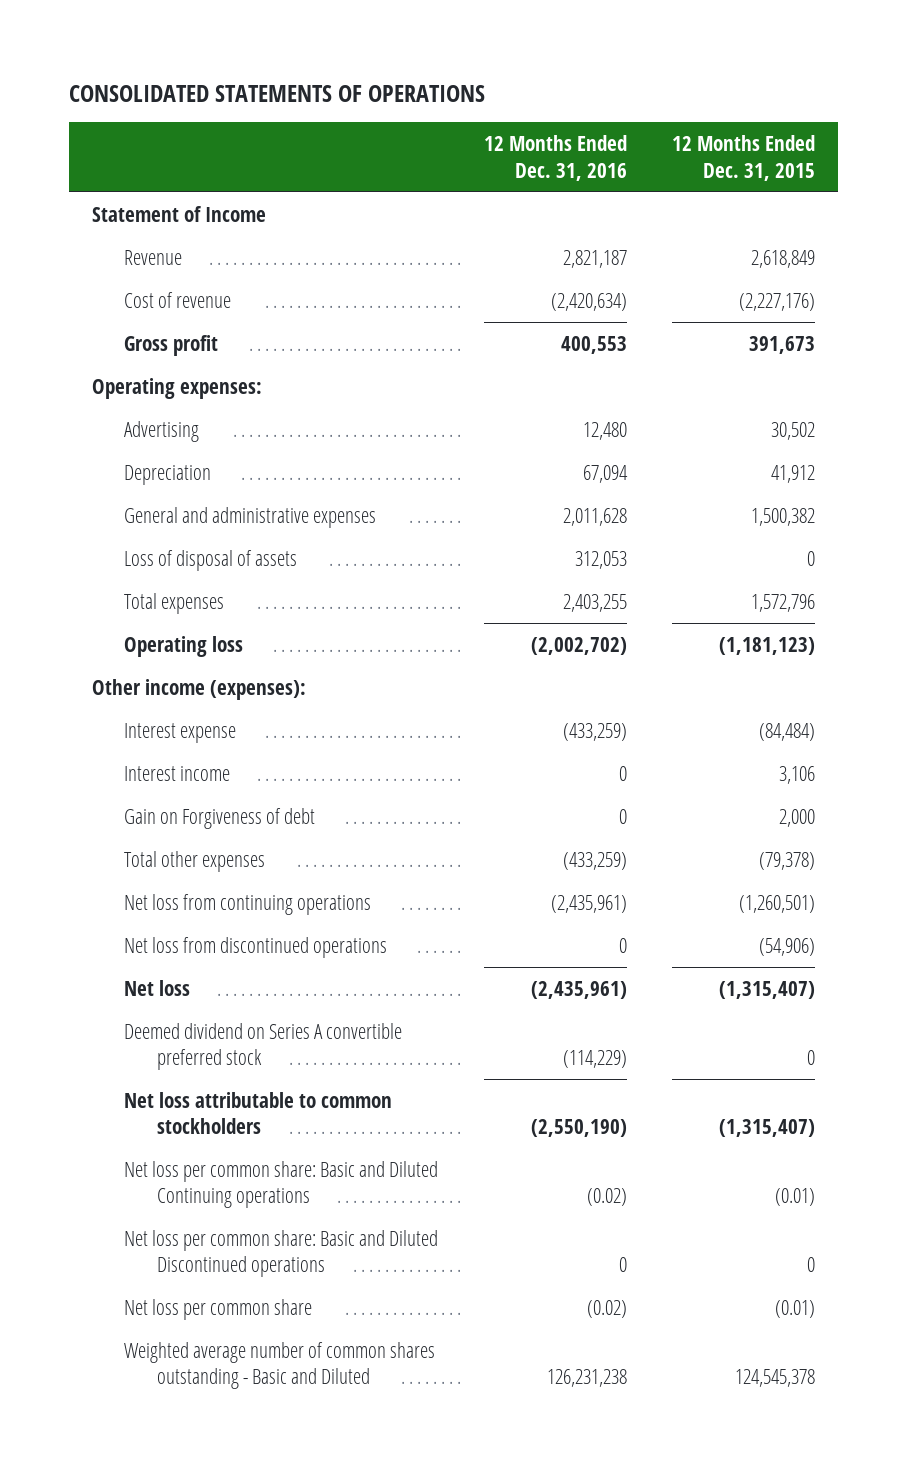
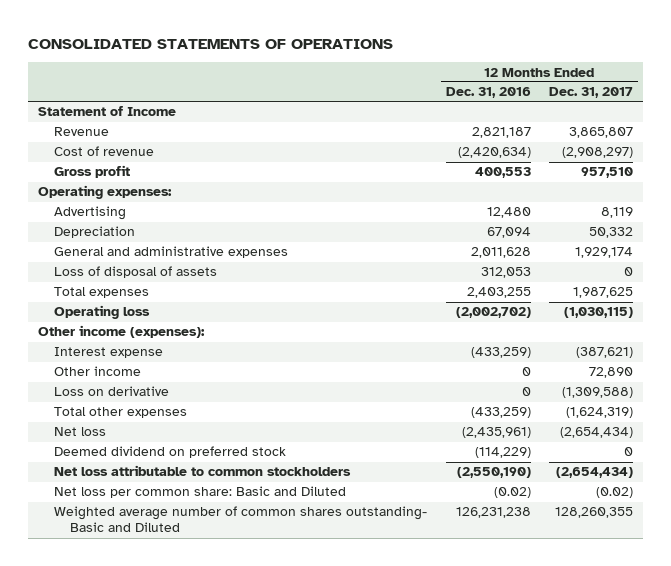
[672,134,816,181] 12 Months Ended Dec. 31, 2015 -> none
none -> [549,87,634,99] Dec. 31, 2017
[124,765,231,781] Interest income -> none
[124,807,316,829] Gain on Forgiveness of debt -> none
none -> [53,366,141,377] Other income
none -> [53,386,169,397] Loss on derivative
[124,893,372,915] Net loss from continuing operations -> none
[124,936,388,958] Net loss from discontinued operations -> none
[124,1022,403,1071] Deemed dividend on Series A convertible preferred stock -> [53,446,286,459] Deemed dividend on preferred stock
[124,1160,439,1209] Net loss per common share: Basic and Diluted Continuing operations -> none
[124,1229,439,1278] Net loss per common share: Basic and Diluted Discontinued operations -> none
[124,1298,313,1320] Net loss per common share -> [53,486,346,499] Net loss per common share: Basic and Diluted
[124,1341,436,1390] Weighted average number of common shares outstanding - Basic and Diluted -> [53,506,427,533] Weighted average number of common shares outstanding- Basic and Diluted

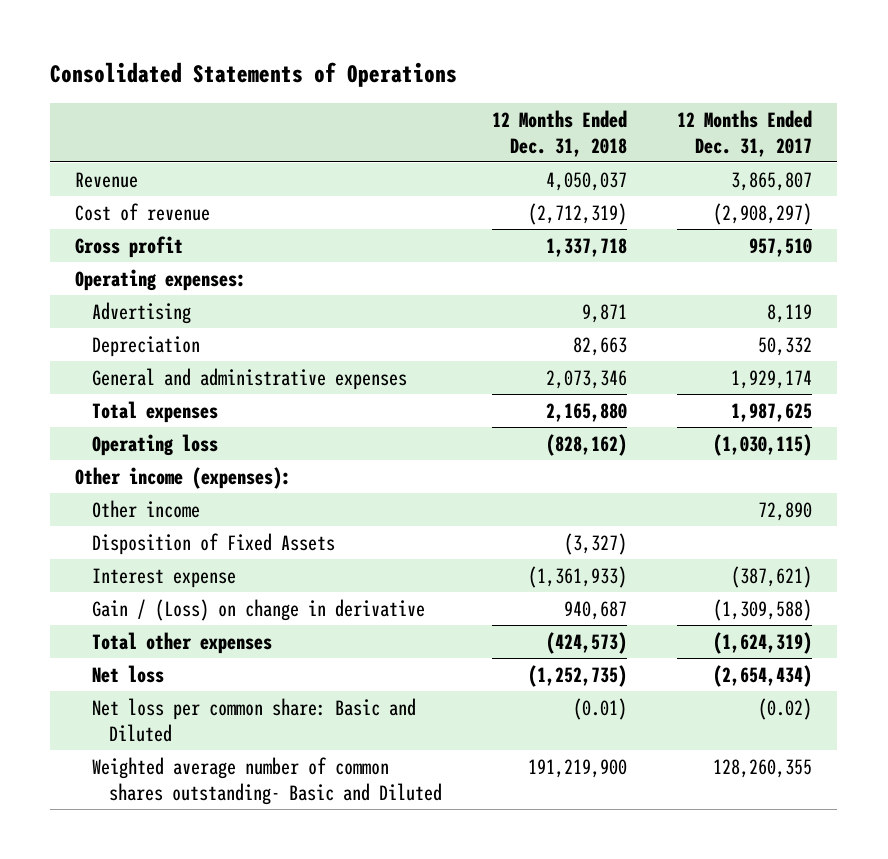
[28,38,394,49] CONSOLIDATED STATEMENTS OF OPERATIONS -> [50,62,458,88] Consolidated Statements of Operations
[445,87,531,99] Dec. 31, 2016 -> none
none -> [492,109,628,157] 12 Months Ended Dec. 31, 2018
[37,106,176,117] Statement of Income -> none
[53,266,217,279] Loss of disposal of assets -> none
none -> [92,532,336,555] Disposition of Fixed Assets
[53,347,163,359] Interest expense -> [92,567,237,588] Interest expense
[53,386,169,397] Loss on derivative -> [92,598,426,621] Gain / (Loss) on change in derivative
[53,446,286,459] Deemed dividend on preferred stock -> none
[53,465,351,477] Net loss attributable to common stockholders -> none

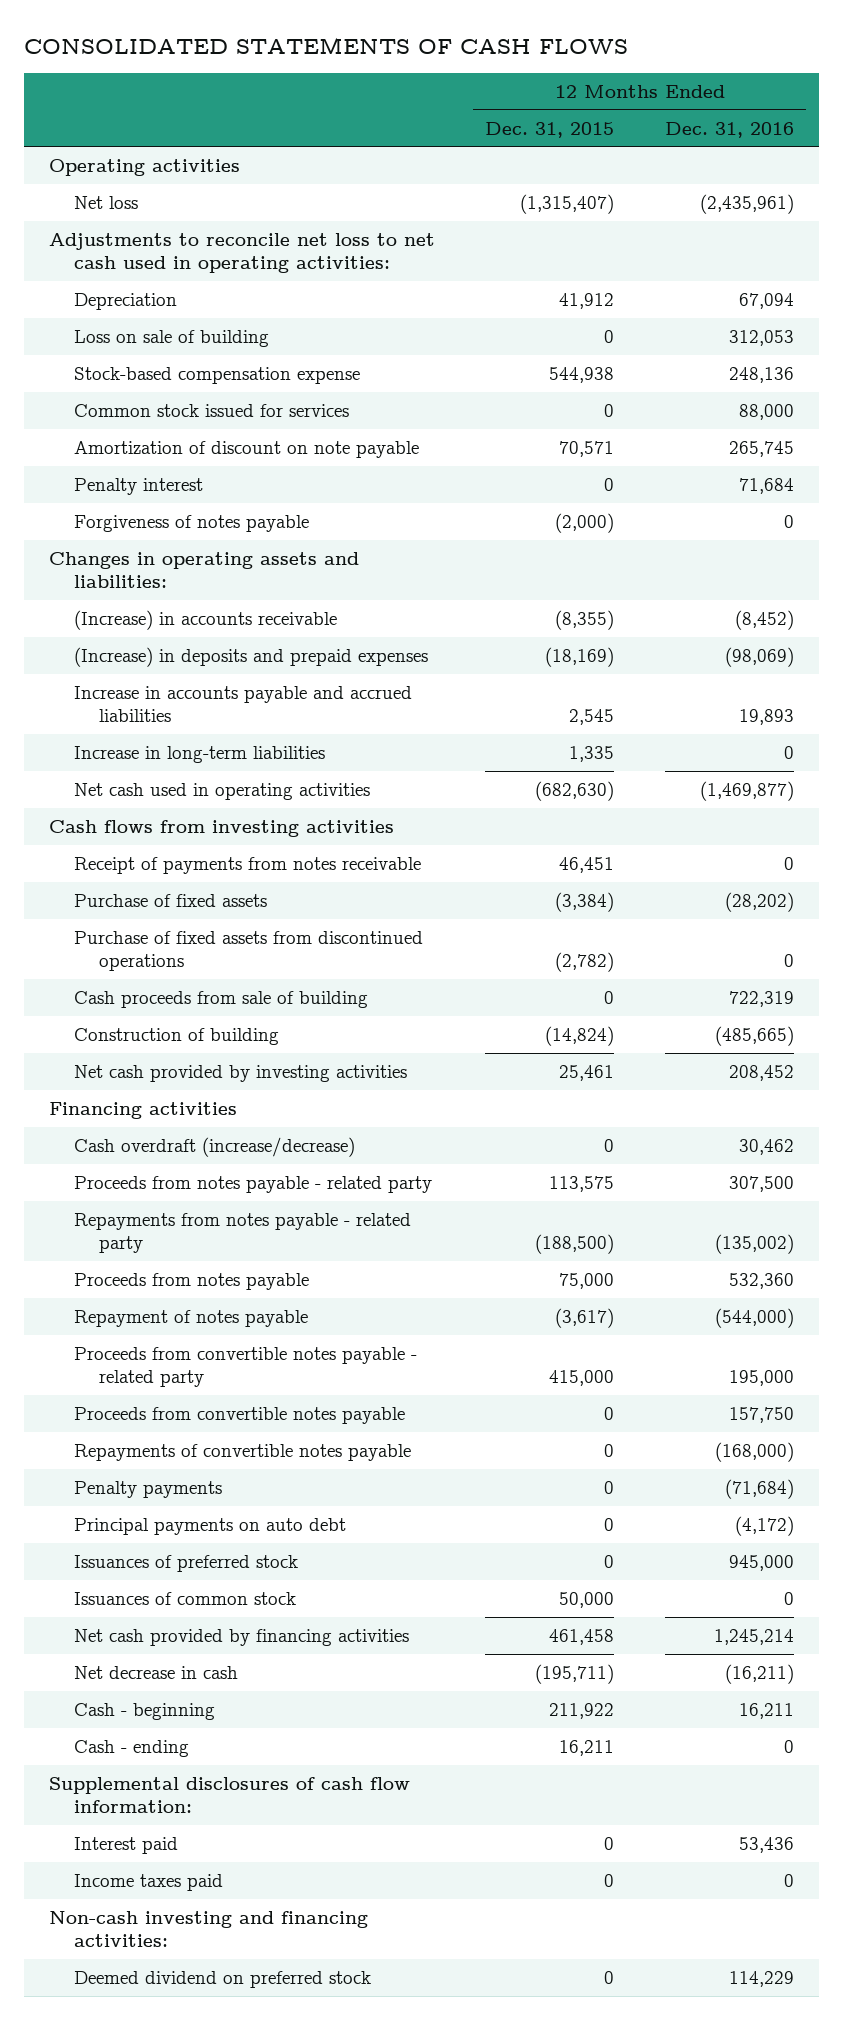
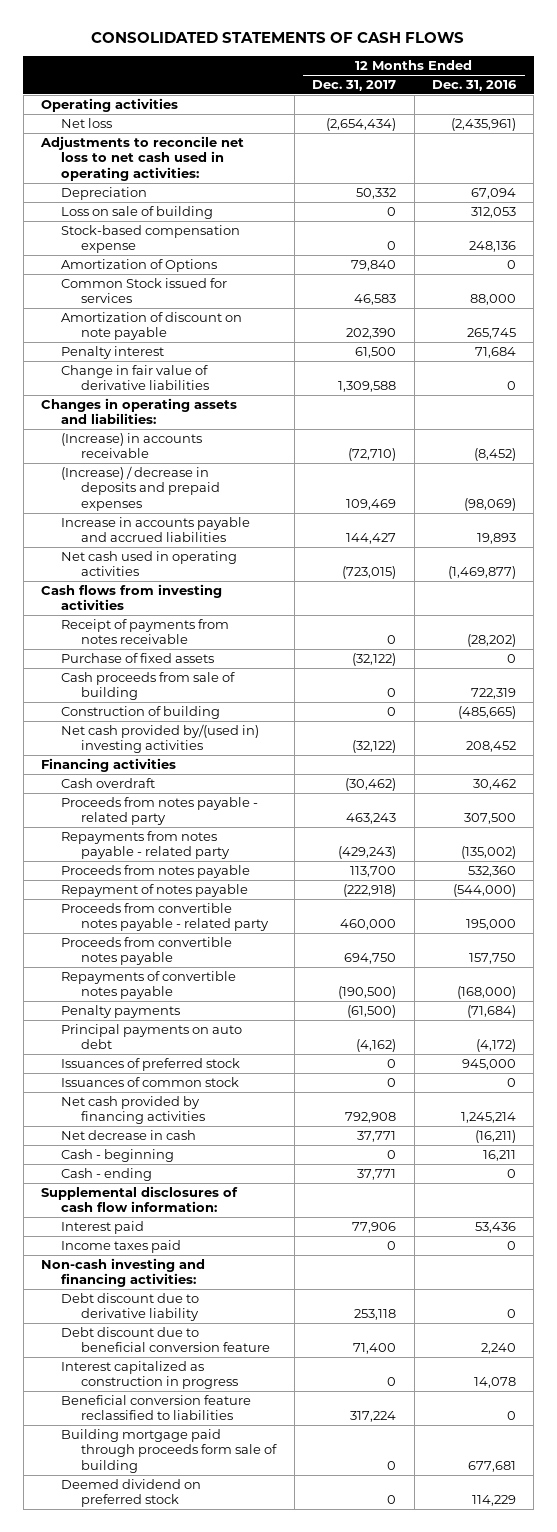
[485,121,615,138] Dec. 31, 2015 -> none
none -> [312,79,397,91] Dec. 31, 2017
none -> [61,258,218,272] Amortization of Options
[74,403,350,417] Common stock issued for services -> [61,277,228,304] Common Stock issued for services
[74,514,310,532] Forgiveness of notes payable -> none
none -> [61,364,210,391] Change in fair value of derivative liabilities
[74,646,429,667] (Increase) in deposits and prepaid expenses -> [61,465,221,511] (Increase) / decrease in deposits and prepaid expenses
[74,745,326,763] Increase in long-term liabilities -> none
[74,930,424,972] Purchase of fixed assets from discontinued operations -> none
[783,856,794,870] 0 -> [466,634,516,648] (28,202)
[724,891,794,912] (28,202) -> [506,653,516,663] 0
[74,1064,408,1082] Net cash provided by investing activities -> [61,723,260,754] Net cash provided by/(used in) investing activities
[74,1136,356,1157] Cash overdraft (increase/decrease) -> [61,777,156,788] Cash overdraft
none -> [61,1292,200,1322] Debt discount due to derivative liability
none -> [61,1326,271,1353] Debt discount due to beneficial conversion feature
none -> [61,1360,239,1390] Interest capitalized as construction in progress
none -> [61,1394,252,1421] Beneficial conversion feature reclassified to liabilities
none -> [61,1428,278,1473] Building mortgage paid through proceeds form sale of building

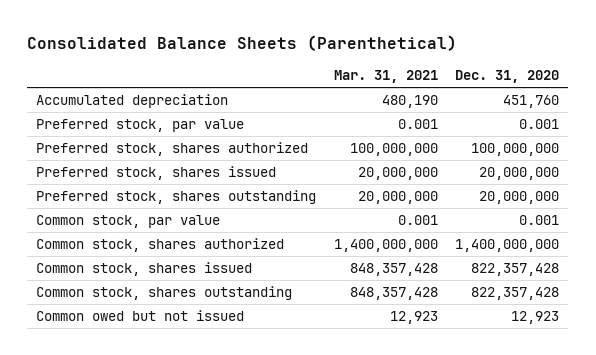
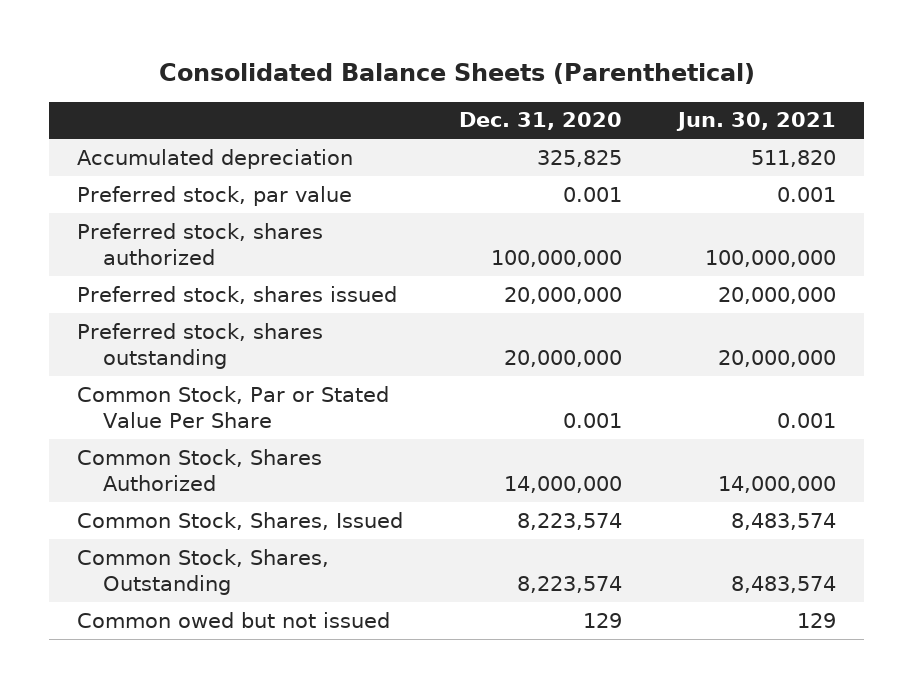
[333,70,438,84] Mar. 31, 2021 -> none
none -> [676,112,837,132] Jun. 30, 2021
[503,95,560,109] 451,760 -> [537,149,623,167] 325,825
[36,215,221,229] Common stock, par value -> [77,385,390,428] Common Stock, Par or Stated Value Per Share
[36,238,285,253] Common stock, shares authorized -> [77,448,323,491] Common Stock, Shares Authorized
[455,239,560,253] 1,400,000,000 -> [504,475,623,493] 14,000,000
[36,262,253,277] Common stock, shares issued -> [77,511,404,530] Common Stock, Shares, Issued
[471,263,560,277] 822,357,428 -> [517,512,623,530] 8,223,574
[36,286,293,301] Common stock, shares outstanding -> [77,548,330,595] Common Stock, Shares, Outstanding
[471,287,560,301] 822,357,428 -> [517,575,623,593] 8,223,574
[511,311,560,325] 12,923 -> [583,612,623,628] 129

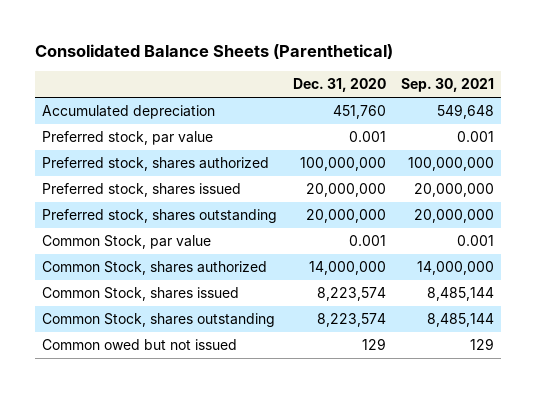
[676,112,837,132] Jun. 30, 2021 -> none
none -> [400,78,494,93] Sep. 30, 2021
[537,149,623,167] 325,825 -> [332,105,386,120] 451,760
[77,385,390,428] Common Stock, Par or Stated Value Per Share -> [42,235,212,250] Common Stock, par value
[77,448,323,491] Common Stock, Shares Authorized -> [42,261,268,276] Common Stock, shares authorized
[77,511,404,530] Common Stock, Shares, Issued -> [42,287,240,302] Common Stock, shares issued
[77,548,330,595] Common Stock, Shares, Outstanding -> [42,313,276,328] Common Stock, shares outstanding

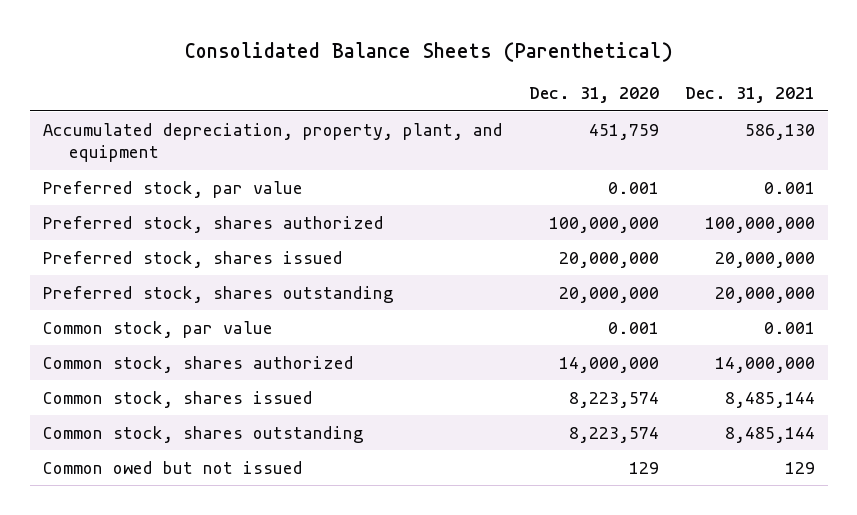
[400,78,494,93] Sep. 30, 2021 -> none
none -> [684,87,815,104] Dec. 31, 2021
[42,105,216,120] Accumulated depreciation -> [42,122,503,163] Accumulated depreciation, property, plant, and equipment
[332,105,386,120] 451,760 -> [588,123,659,140] 451,759
[42,235,212,250] Common Stock, par value -> [42,320,273,338] Common stock, par value
[42,261,268,276] Common Stock, shares authorized -> [42,355,354,373] Common stock, shares authorized
[42,287,240,302] Common Stock, shares issued -> [42,390,313,408] Common stock, shares issued
[42,313,276,328] Common Stock, shares outstanding -> [42,425,364,443] Common stock, shares outstanding

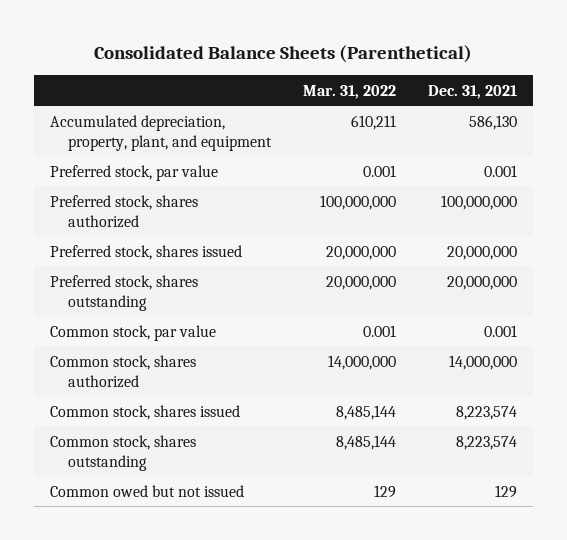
[528,87,659,104] Dec. 31, 2020 -> none
none -> [303,84,397,99] Mar. 31, 2022
[724,391,815,408] 8,485,144 -> [455,405,517,420] 8,223,574
[724,426,815,443] 8,485,144 -> [455,435,517,450] 8,223,574

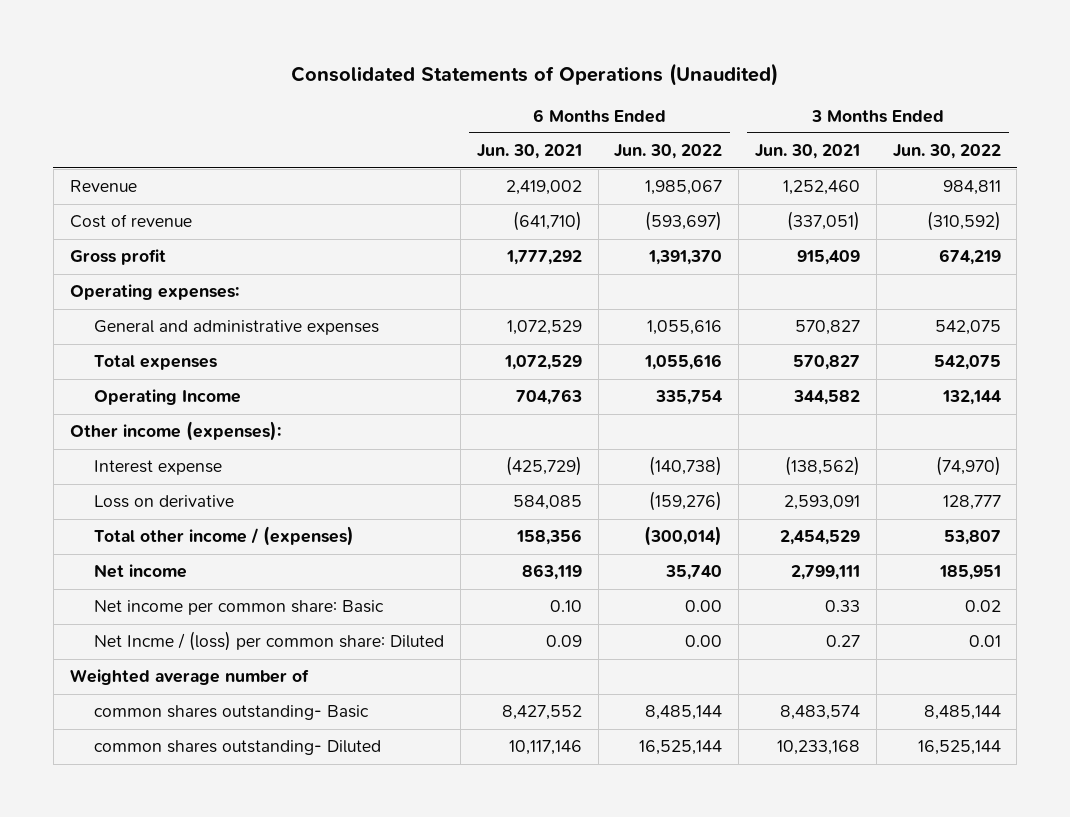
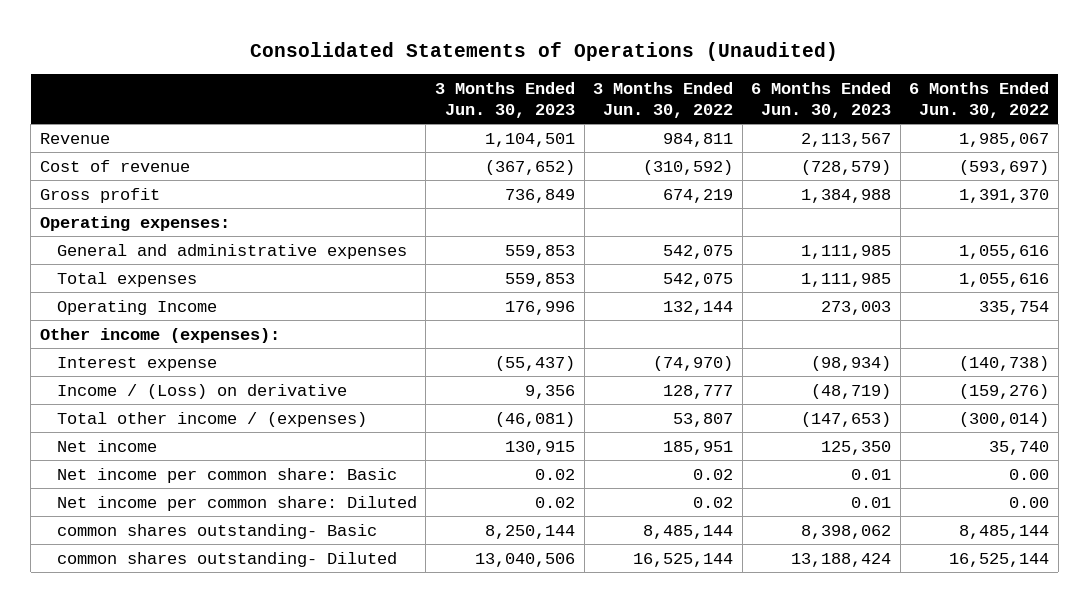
[476,144,582,160] Jun. 30, 2021 -> none
[754,144,860,160] Jun. 30, 2021 -> none
none -> [434,81,575,118] 3 Months Ended Jun. 30, 2023
none -> [751,81,892,118] 6 Months Ended Jun. 30, 2023
[94,495,235,509] Loss on derivative -> [56,383,347,399] Income / (Loss) on derivative
[69,669,309,686] Weighted average number of -> none
[94,631,445,652] Net Incme / (loss) per common share: Diluted -> [56,495,417,511] Net income per common share: Diluted
[968,635,1001,648] 0.01 -> [693,496,734,508] 0.02

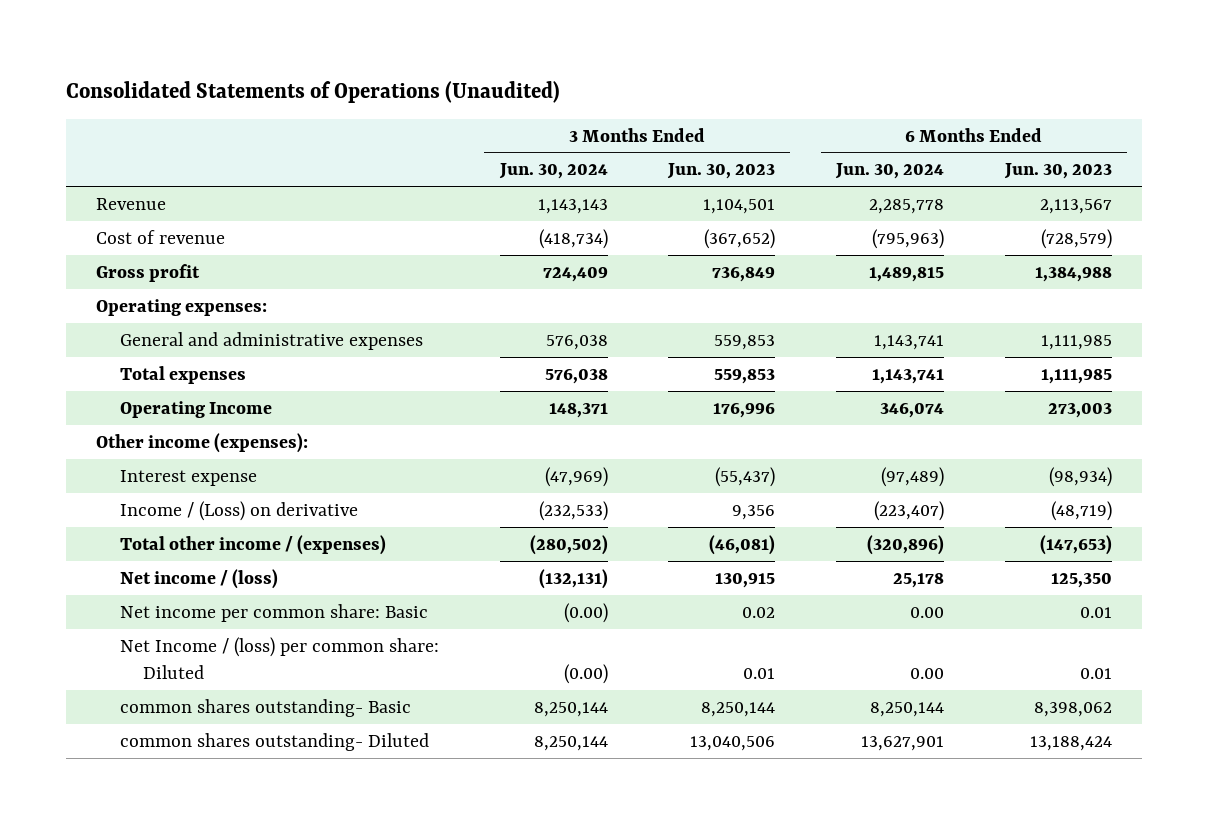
[593,81,734,118] 3 Months Ended Jun. 30, 2022 -> none
[909,81,1050,118] 6 Months Ended Jun. 30, 2022 -> none
none -> [498,163,608,180] Jun. 30, 2024
none -> [835,163,945,180] Jun. 30, 2024
[56,439,157,452] Net income -> [119,568,278,589] Net income / (loss)
[56,495,417,511] Net income per common share: Diluted -> [119,636,439,679] Net Income / (loss) per common share: Diluted
[534,496,575,508] 0.02 -> [743,667,776,679] 0.01

